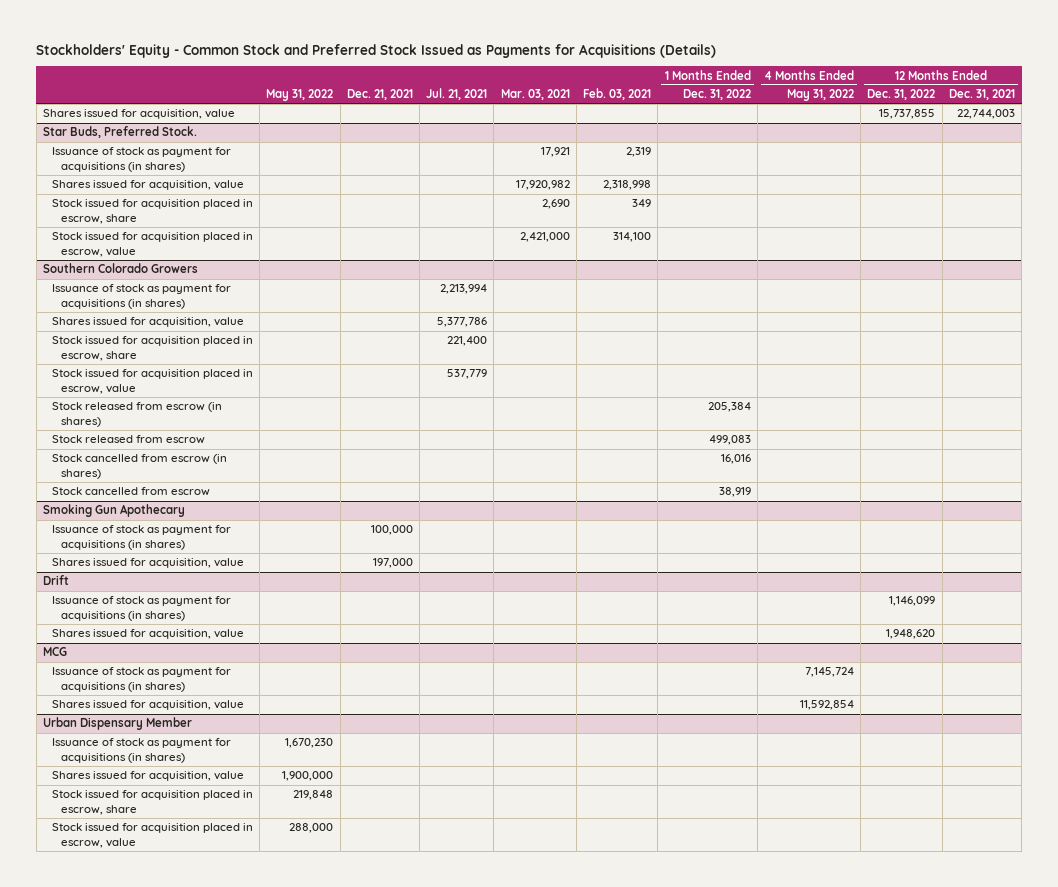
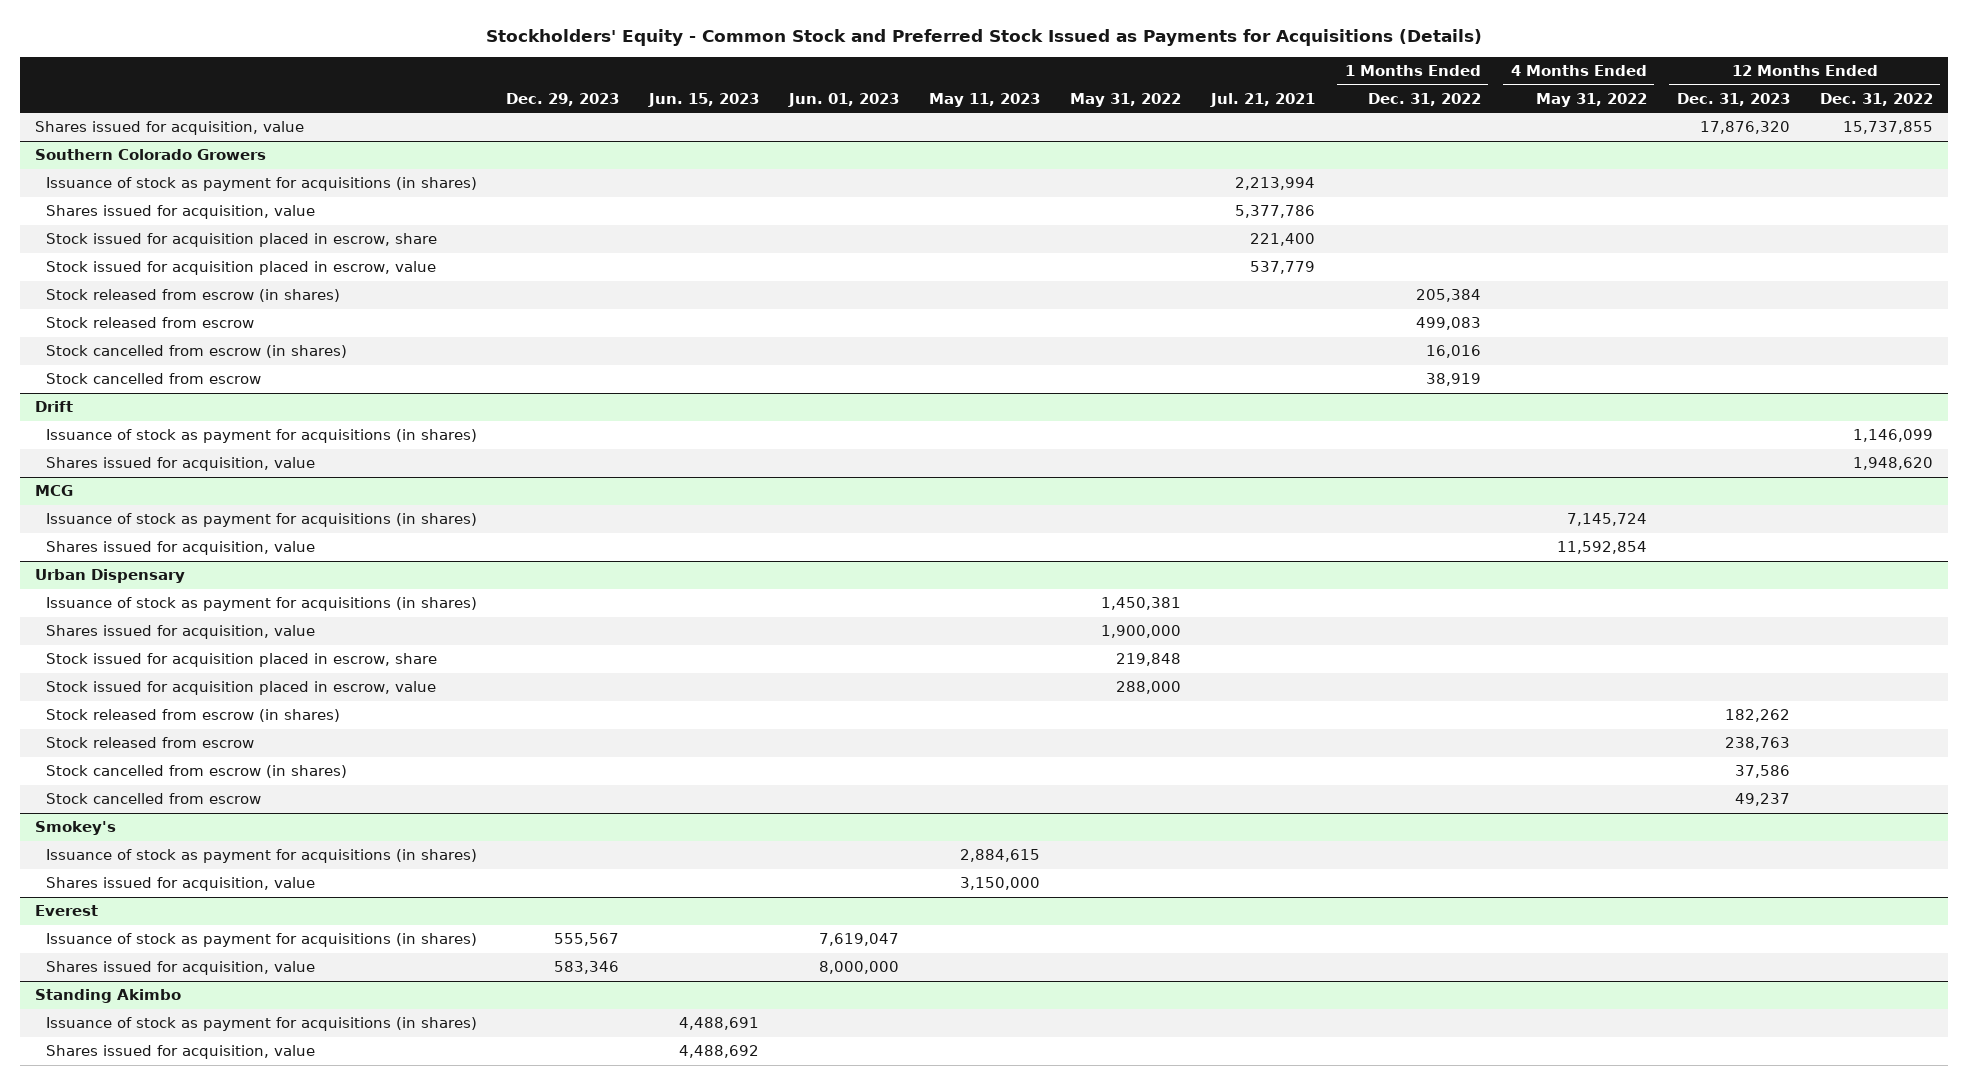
[346,89,413,101] Dec. 21, 2021 -> none
[500,89,570,101] Mar. 03, 2021 -> none
[583,88,652,101] Feb. 03, 2021 -> none
[948,89,1015,101] Dec. 31, 2021 -> none
none -> [506,92,620,106] Dec. 29, 2023
none -> [648,92,760,107] Jun. 15, 2023
none -> [788,92,900,107] Jun. 01, 2023
none -> [929,92,1041,107] May 11, 2023
none -> [1676,92,1790,106] Dec. 31, 2023
[43,126,198,139] Star Buds, Preferred Stock. -> none
[51,147,231,172] Issuance of stock as payment for acquisitions (in shares) -> none
[51,180,244,191] Shares issued for acquisition, value -> none
[51,199,253,224] Stock issued for acquisition placed in escrow, share -> none
[51,232,253,257] Stock issued for acquisition placed in escrow, value -> none
[43,504,186,518] Smoking Gun Apothecary -> none
[51,525,231,550] Issuance of stock as payment for acquisitions (in shares) -> none
[51,558,244,569] Shares issued for acquisition, value -> none
[43,717,193,731] Urban Dispensary Member -> [34,569,185,584] Urban Dispensary
[285,738,334,749] 1,670,230 -> [1101,597,1182,611] 1,450,381
none -> [45,709,340,723] Stock released from escrow (in shares)
none -> [45,737,254,749] Stock released from escrow
none -> [45,765,347,779] Stock cancelled from escrow (in shares)
none -> [45,793,261,805] Stock cancelled from escrow
none -> [34,821,116,836] Smokey's
none -> [45,849,477,864] Issuance of stock as payment for acquisitions (in shares)
none -> [45,877,315,892] Shares issued for acquisition, value
none -> [34,905,98,917] Everest
none -> [45,933,477,948] Issuance of stock as payment for acquisitions (in shares)
none -> [45,961,315,976] Shares issued for acquisition, value
none -> [34,989,181,1004] Standing Akimbo
none -> [45,1017,477,1032] Issuance of stock as payment for acquisitions (in shares)
none -> [45,1045,315,1060] Shares issued for acquisition, value

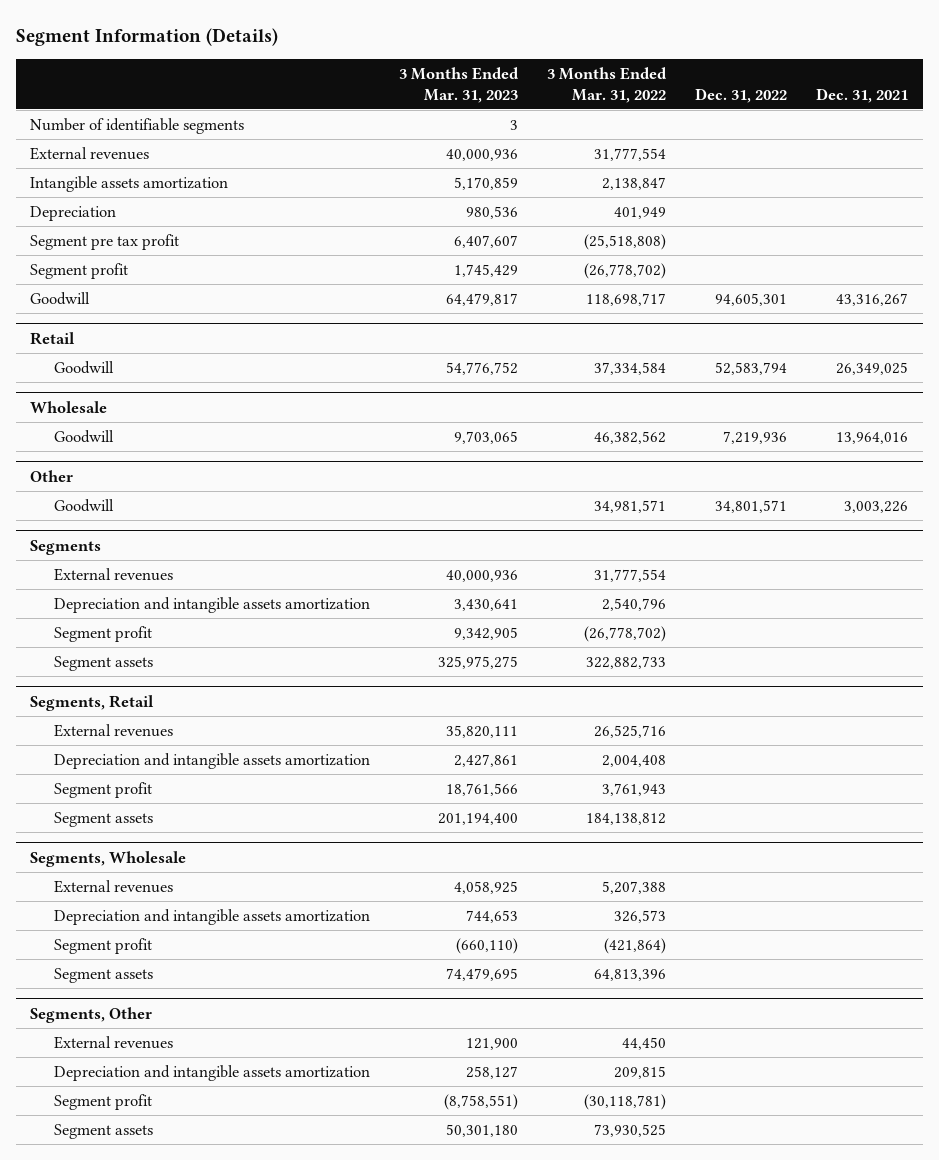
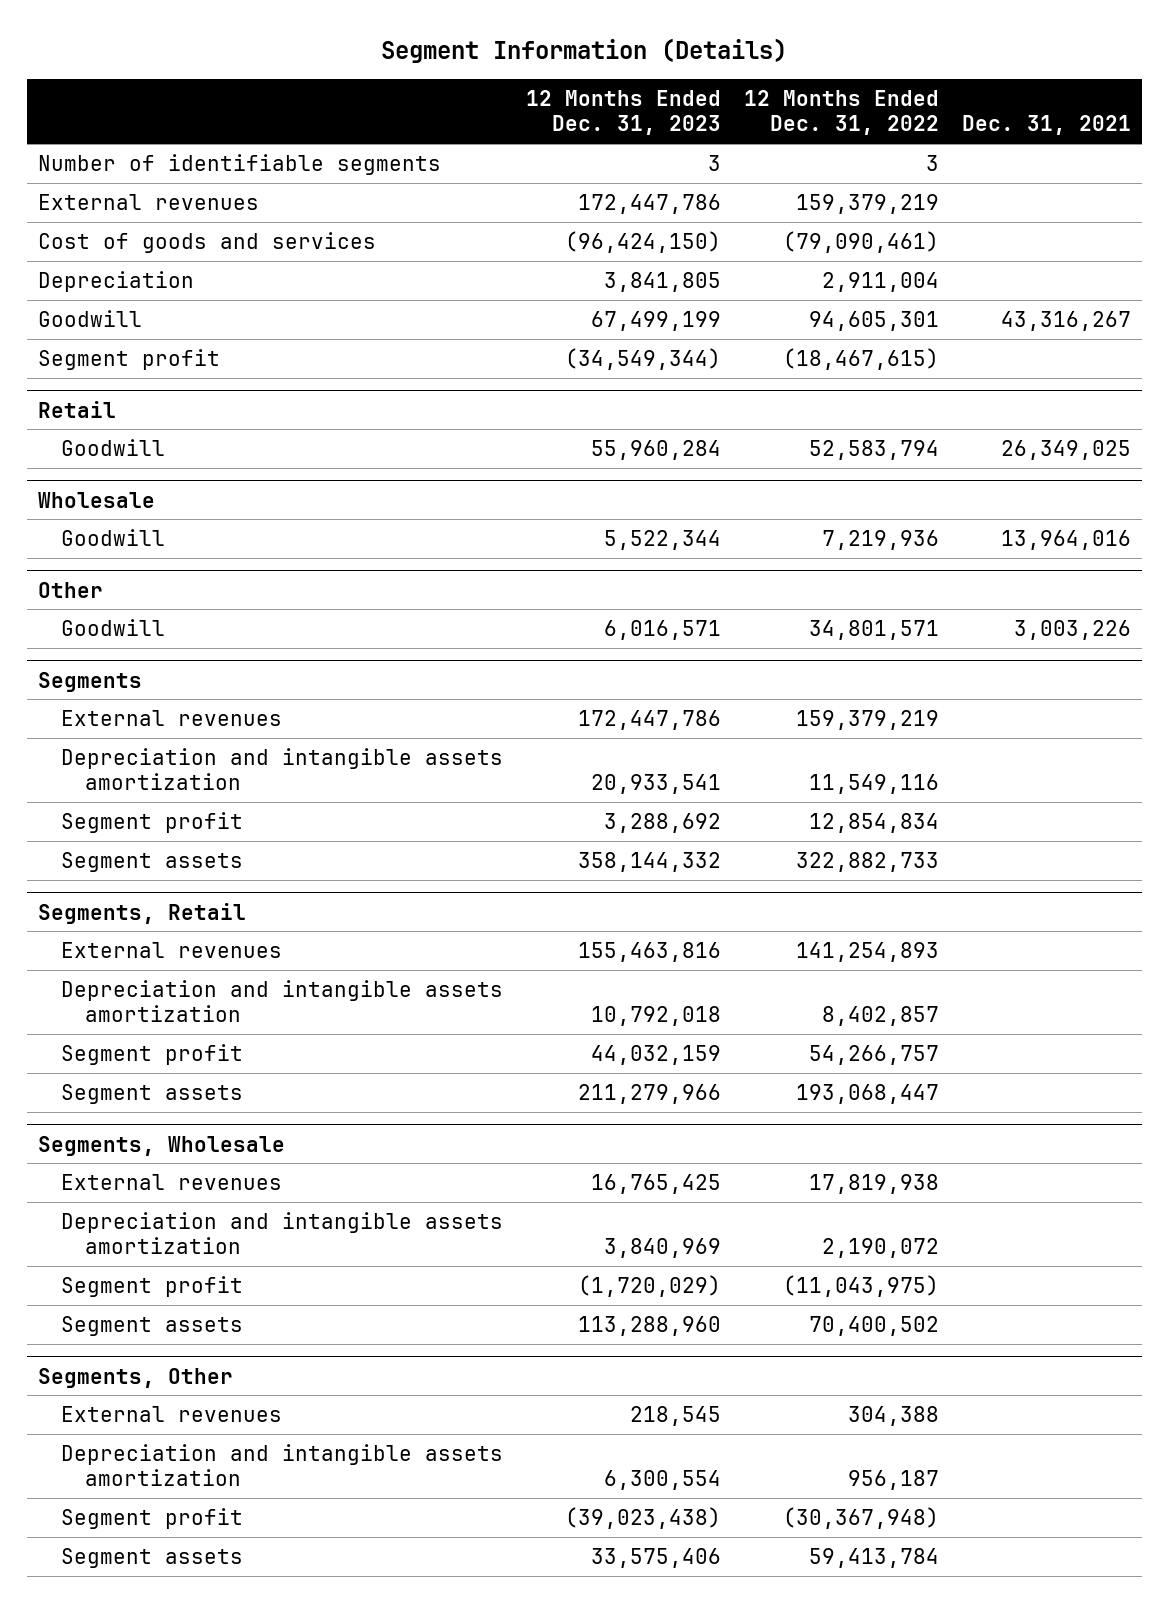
[399,66,520,103] 3 Months Ended Mar. 31, 2023 -> none
[547,66,668,103] 3 Months Ended Mar. 31, 2022 -> none
[695,87,788,103] Dec. 31, 2022 -> none
none -> [526,89,722,136] 12 Months Ended Dec. 31, 2023
none -> [743,89,939,136] 12 Months Ended Dec. 31, 2022
[30,176,229,193] Intangible assets amortization -> none
none -> [38,231,377,253] Cost of goods and services
[30,234,180,251] Segment pre tax profit -> none
[30,263,129,280] Segment profit -> [38,348,221,370] Segment profit

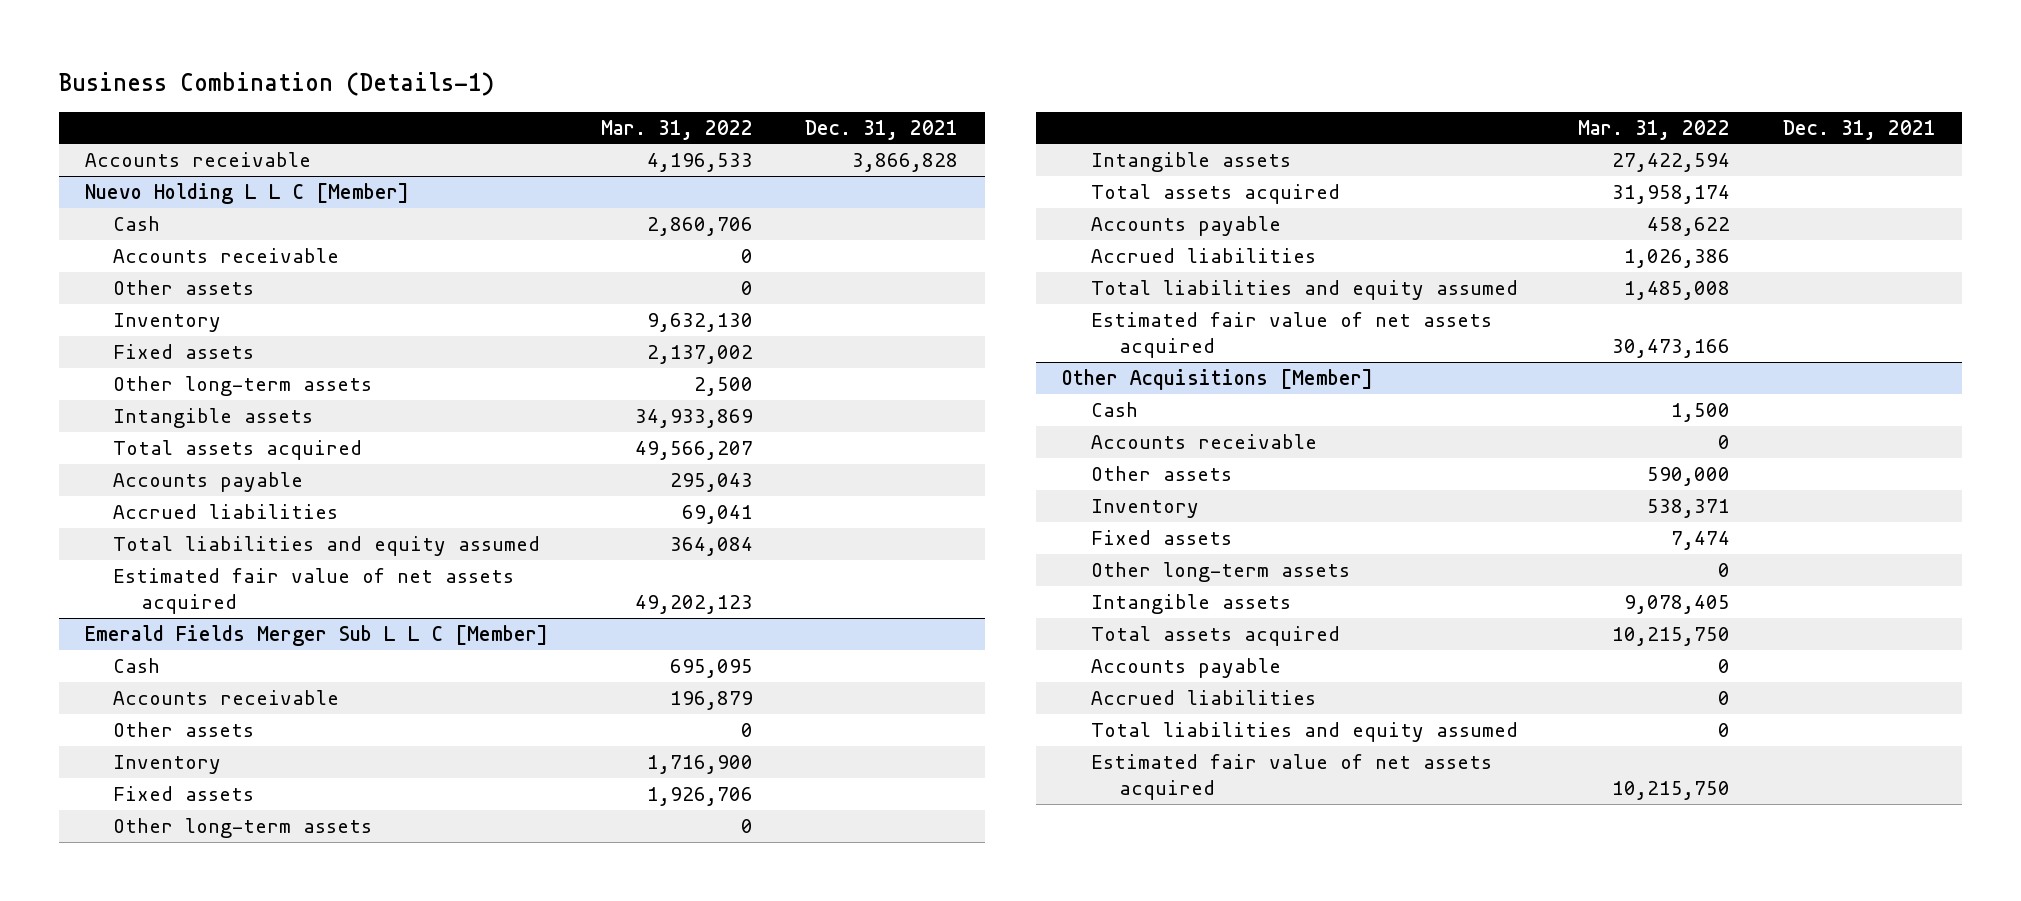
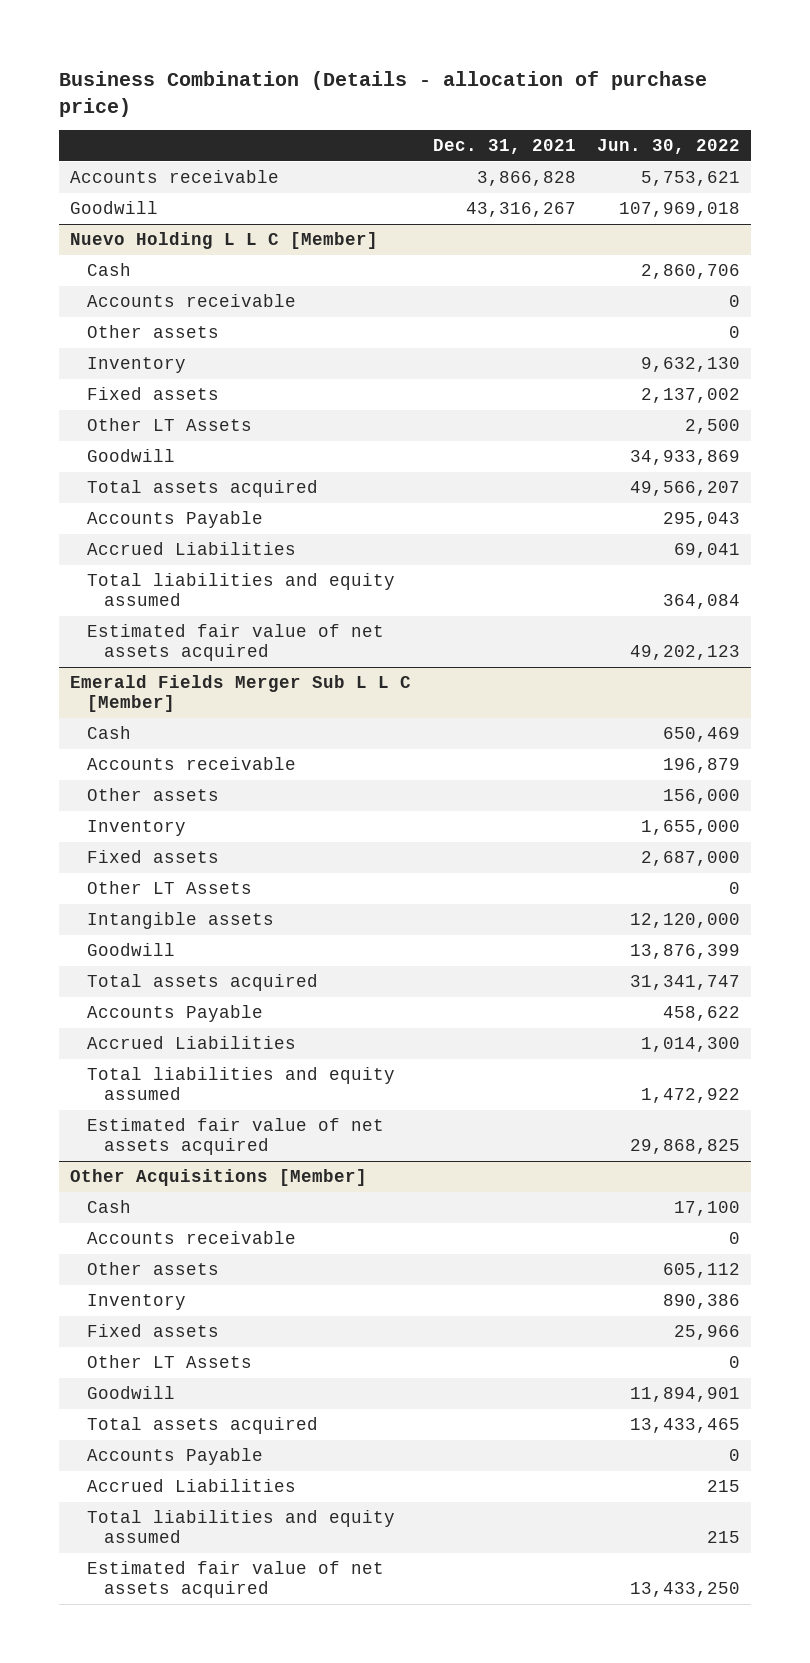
[58,72,494,97] Business Combination (Details-1) -> [59,71,708,118] Business Combination (Details - allocation of purchase price)
[600,119,753,140] Mar. 31, 2022 -> none
none -> [597,139,741,155] Jun. 30, 2022
none -> [70,200,159,214] Goodwill
[113,408,314,429] Intangible assets -> none
[113,376,373,397] Other long-term assets -> [87,417,253,431] Other LT Assets
none -> [87,448,176,462] Goodwill
[113,472,304,493] Accounts payable -> [87,510,264,528] Accounts Payable
[113,504,339,520] Accrued liabilities -> [87,541,297,555] Accrued Liabilities
[113,818,373,839] Other long-term assets -> [87,880,253,894] Other LT Assets
none -> [87,942,176,956] Goodwill
[1090,216,1281,237] Accounts payable -> [87,1004,264,1022] Accounts Payable
[1090,248,1316,264] Accrued liabilities -> [87,1035,297,1049] Accrued Liabilities
[1090,594,1291,615] Intangible assets -> none
[1090,562,1350,583] Other long-term assets -> [87,1354,253,1368] Other LT Assets
none -> [87,1385,176,1399] Goodwill
[1090,658,1281,679] Accounts payable -> [87,1447,264,1465] Accounts Payable
[1090,690,1316,706] Accrued liabilities -> [87,1478,297,1492] Accrued Liabilities

